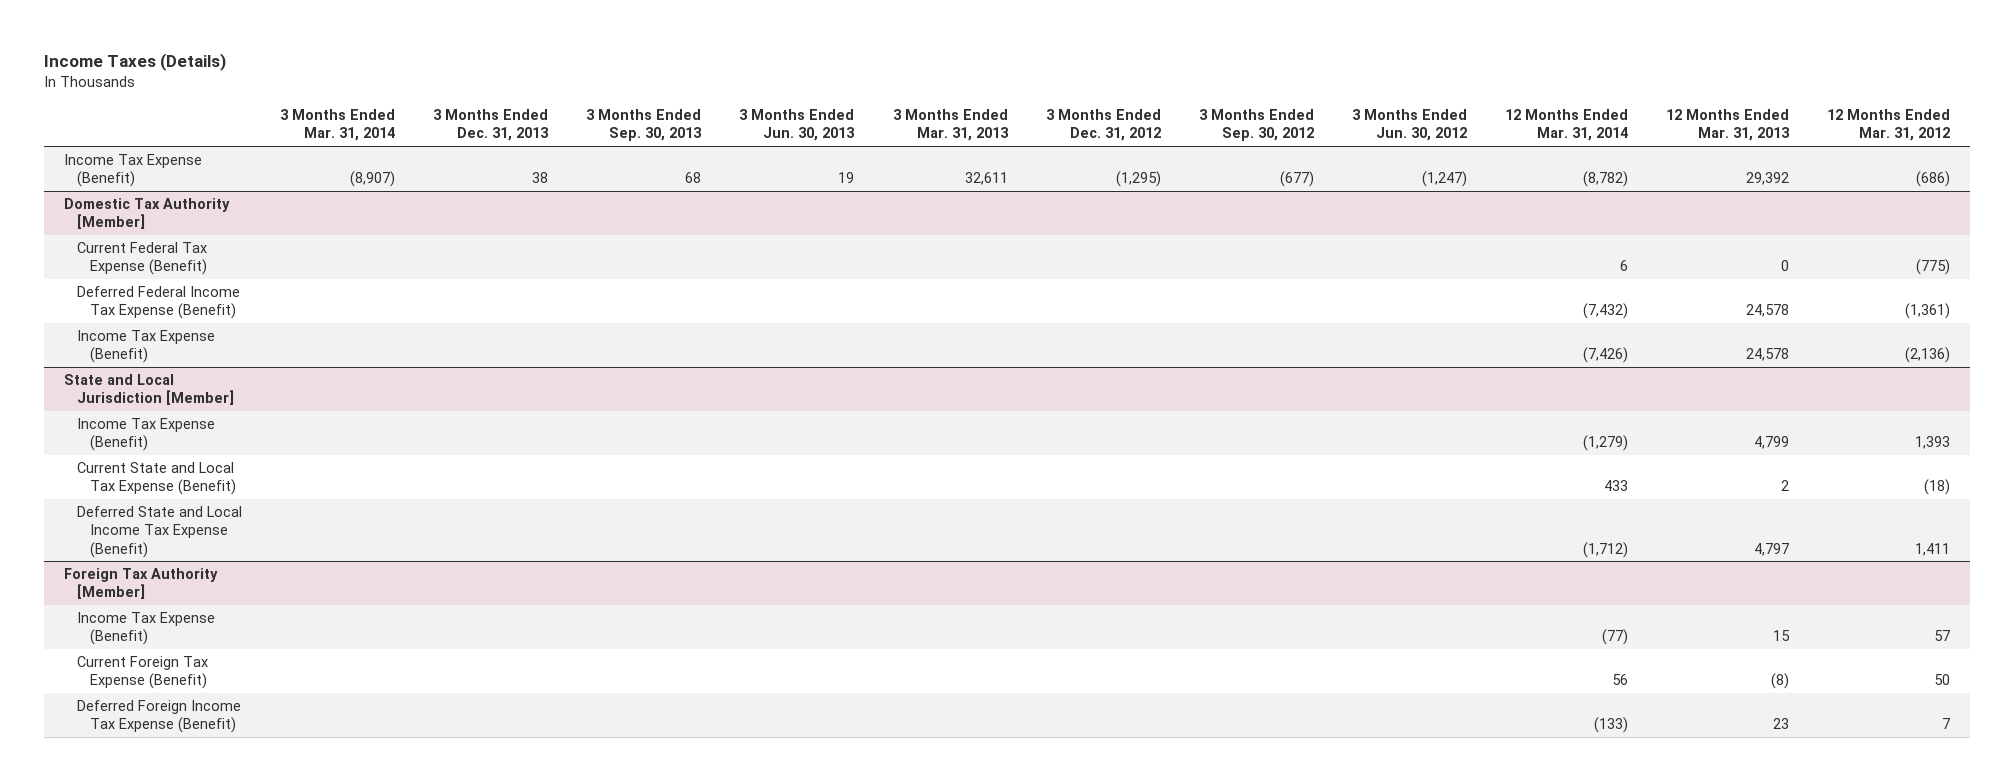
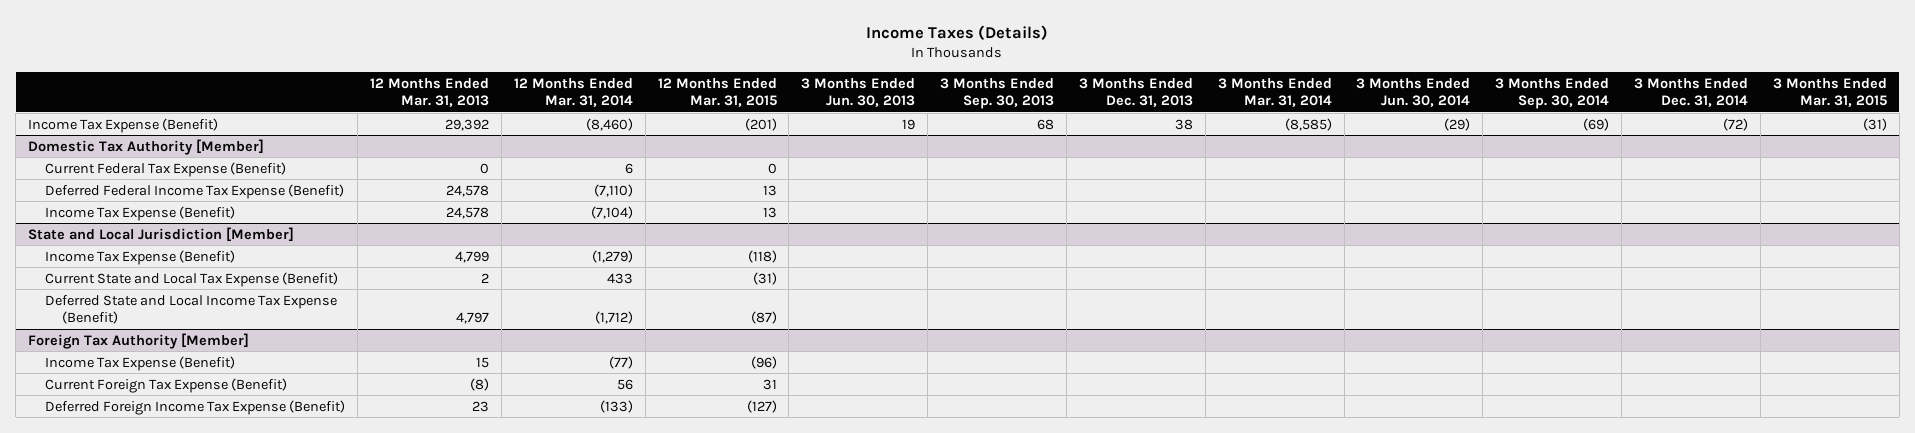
[892,109,1009,142] 3 Months Ended Mar. 31, 2013 -> none
[1045,109,1161,142] 3 Months Ended Dec. 31, 2012 -> none
[1198,109,1314,142] 3 Months Ended Sep. 30, 2012 -> none
[1352,109,1468,142] 3 Months Ended Jun. 30, 2012 -> none
[1827,109,1951,142] 12 Months Ended Mar. 31, 2012 -> none
none -> [657,77,777,108] 12 Months Ended Mar. 31, 2015
none -> [1356,77,1471,108] 3 Months Ended Jun. 30, 2014
none -> [1495,77,1610,110] 3 Months Ended Sep. 30, 2014
none -> [1633,77,1748,108] 3 Months Ended Dec. 31, 2014
none -> [1772,77,1887,108] 3 Months Ended Mar. 31, 2015
[350,171,396,188] (8,907) -> [1284,117,1332,131] (8,585)
[1583,171,1629,188] (8,782) -> [585,117,633,131] (8,460)
[1583,303,1629,320] (7,432) -> [593,183,633,197] (7,110)
[1583,347,1629,364] (7,426) -> [590,205,633,219] (7,104)

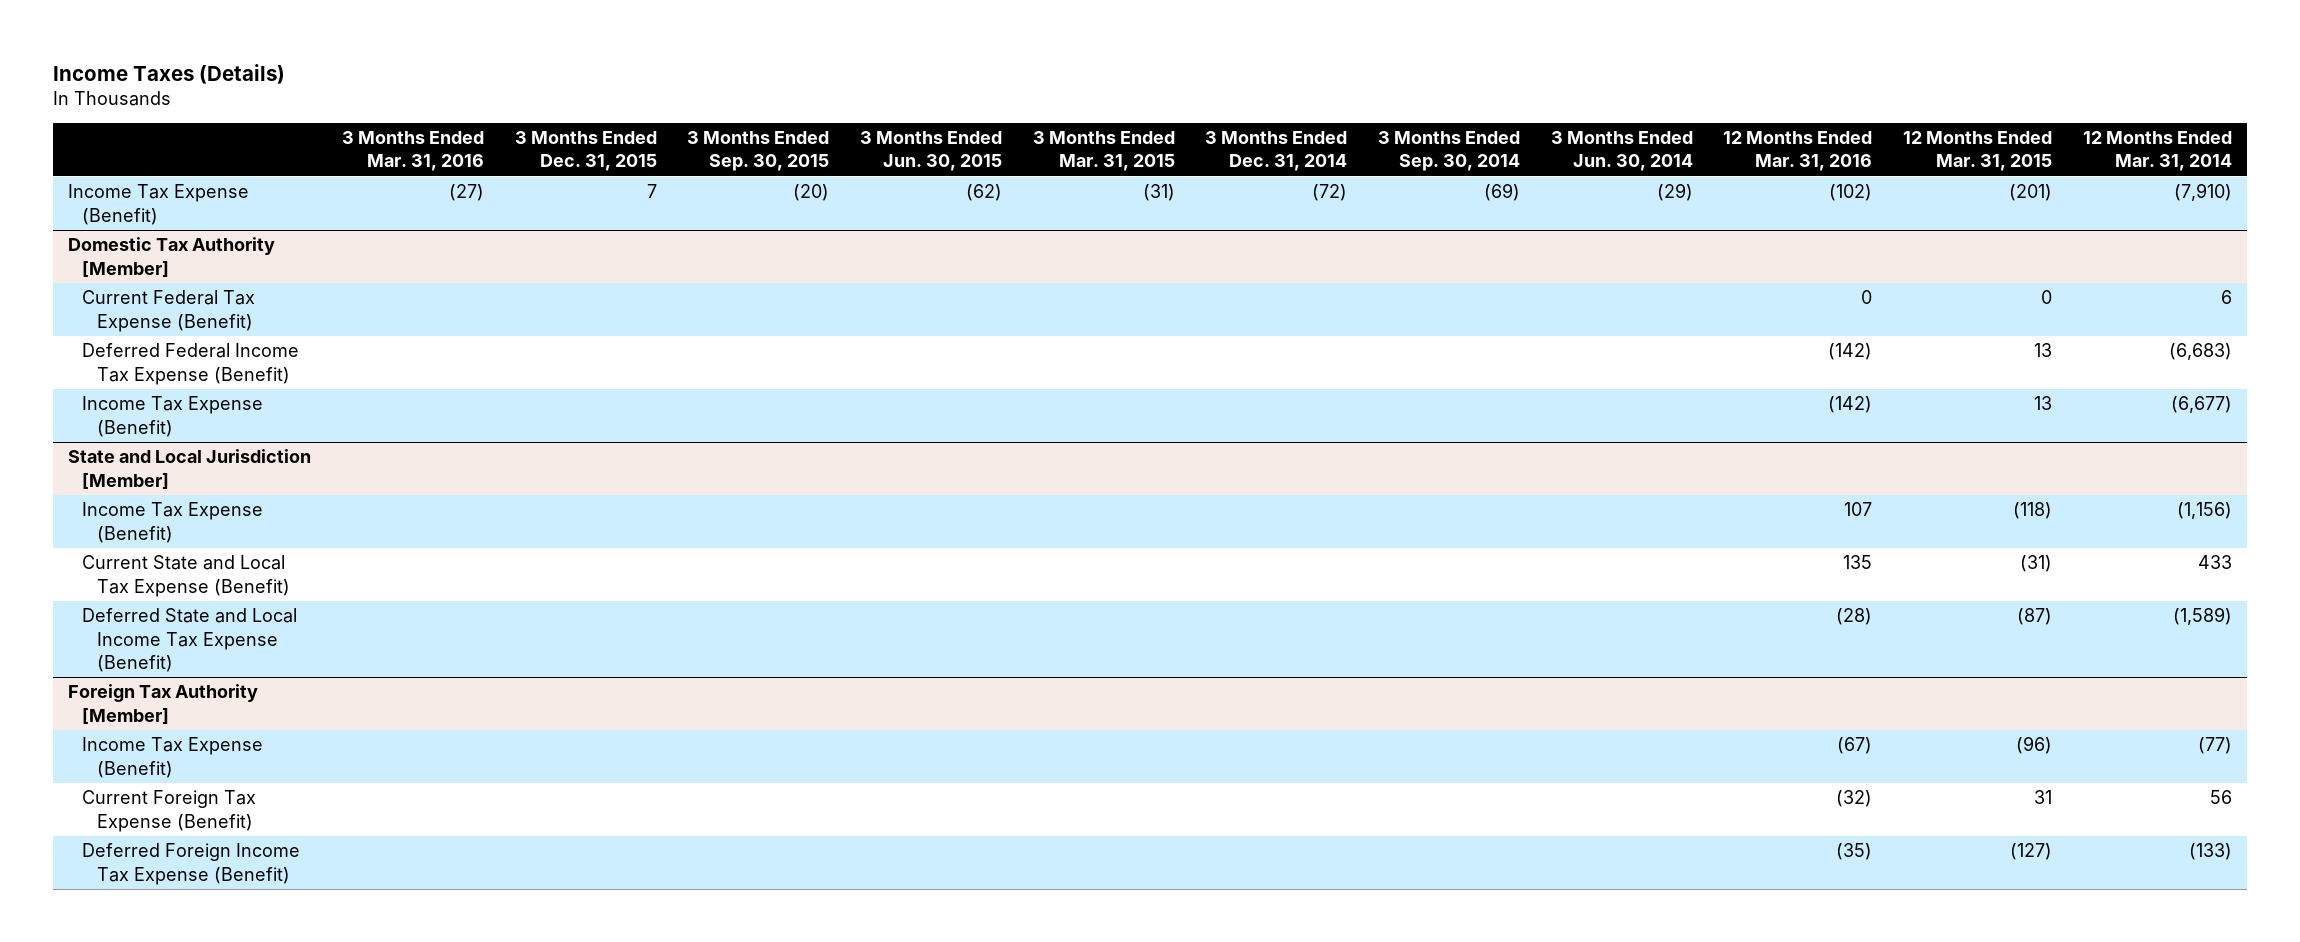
[369,77,489,108] 12 Months Ended Mar. 31, 2013 -> none
[801,77,916,108] 3 Months Ended Jun. 30, 2013 -> none
[940,77,1055,110] 3 Months Ended Sep. 30, 2013 -> none
[1078,77,1193,108] 3 Months Ended Dec. 31, 2013 -> none
[1217,77,1332,108] 3 Months Ended Mar. 31, 2014 -> none
none -> [341,131,484,172] 3 Months Ended Mar. 31, 2016
none -> [514,131,657,172] 3 Months Ended Dec. 31, 2015
none -> [687,131,830,172] 3 Months Ended Sep. 30, 2015
none -> [859,131,1002,172] 3 Months Ended Jun. 30, 2015
none -> [1723,131,1873,172] 12 Months Ended Mar. 31, 2016
[585,117,633,131] (8,460) -> [2173,183,2232,202] (7,910)
[593,183,633,197] (7,110) -> [2168,343,2232,361] (6,683)
[590,205,633,219] (7,104) -> [2170,396,2232,414] (6,677)
[591,249,633,263] (1,279) -> [2176,502,2232,520] (1,156)
[594,311,633,325] (1,712) -> [2172,607,2232,626] (1,589)

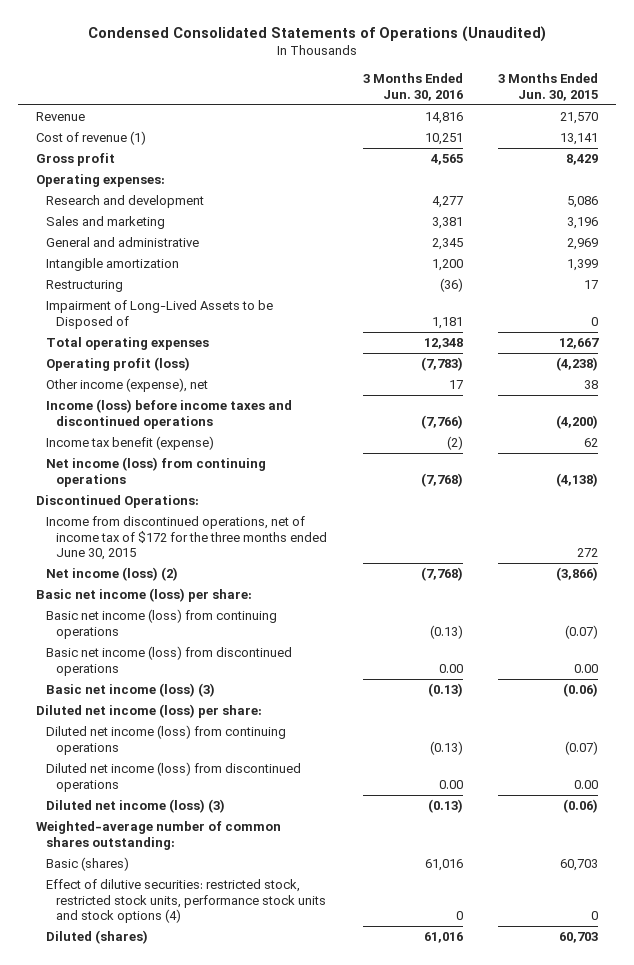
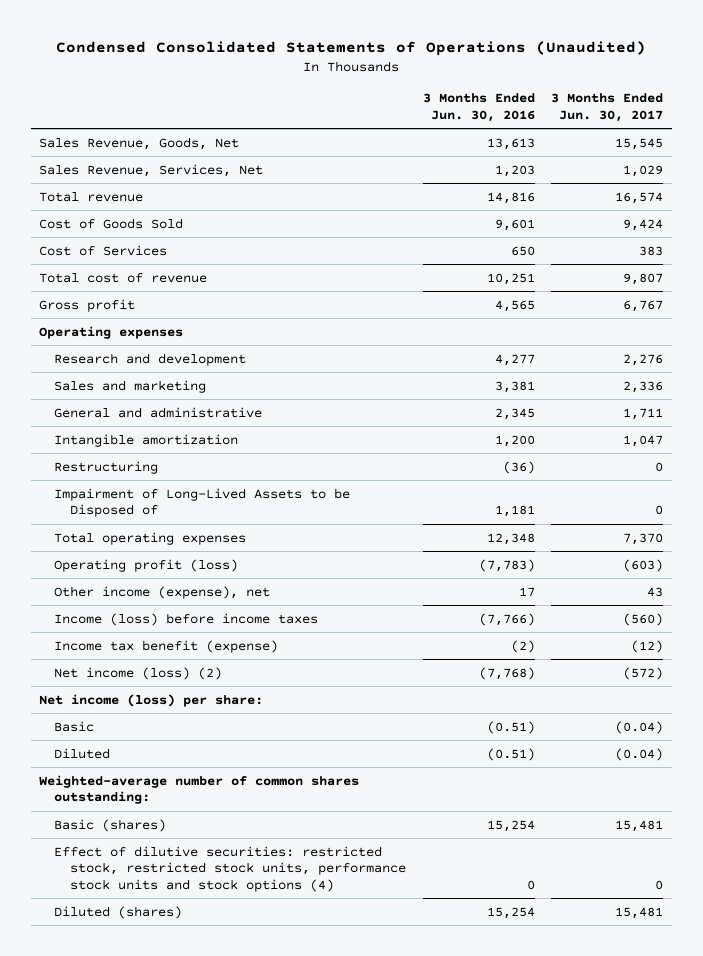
[498,73,599,101] 3 Months Ended Jun. 30, 2015 -> none
none -> [551,93,664,122] 3 Months Ended Jun. 30, 2017
none -> [39,136,240,150] Sales Revenue, Goods, Net
none -> [39,163,264,177] Sales Revenue, Services, Net
[35,112,85,122] Revenue -> [39,191,144,202] Total revenue
none -> [39,217,184,229] Cost of Goods Sold
none -> [39,244,168,256] Cost of Services
[35,131,146,146] Cost of revenue (1) -> [39,272,208,283] Total cost of revenue
[35,174,165,188] Operating expenses: -> [39,325,184,339] Operating expenses
[46,399,293,429] Income (loss) before income taxes and discontinued operations -> [54,612,319,626] Income (loss) before income taxes
[46,457,267,487] Net income (loss) from continuing operations -> none
[35,495,199,509] Discontinued Operations: -> none
[46,516,328,561] Income from discontinued operations, net of income tax of $172 for the three months ended June 30, 2015 -> none
[46,609,278,639] Basic net income (loss) from continuing operations -> none
[46,646,293,676] Basic net income (loss) from discontinued operations -> none
[35,704,262,719] Diluted net income (loss) per share: -> none
[46,725,287,755] Diluted net income (loss) from continuing operations -> none
[46,762,302,792] Diluted net income (loss) from discontinued operations -> none
[35,588,252,603] Basic net income (loss) per share: -> [39,693,264,707] Net income (loss) per share:
[46,683,216,698] Basic net income (loss) (3) -> [54,720,95,732] Basic
[427,683,463,698] (0.13) -> [486,720,535,734] (0.51)
[46,799,226,814] Diluted net income (loss) (3) -> [54,747,111,759] Diluted
[427,799,463,814] (0.13) -> [486,747,535,761] (0.51)
[424,859,463,872] 61,016 -> [486,819,535,832] 15,254
[423,932,463,944] 61,016 -> [486,906,535,919] 15,254

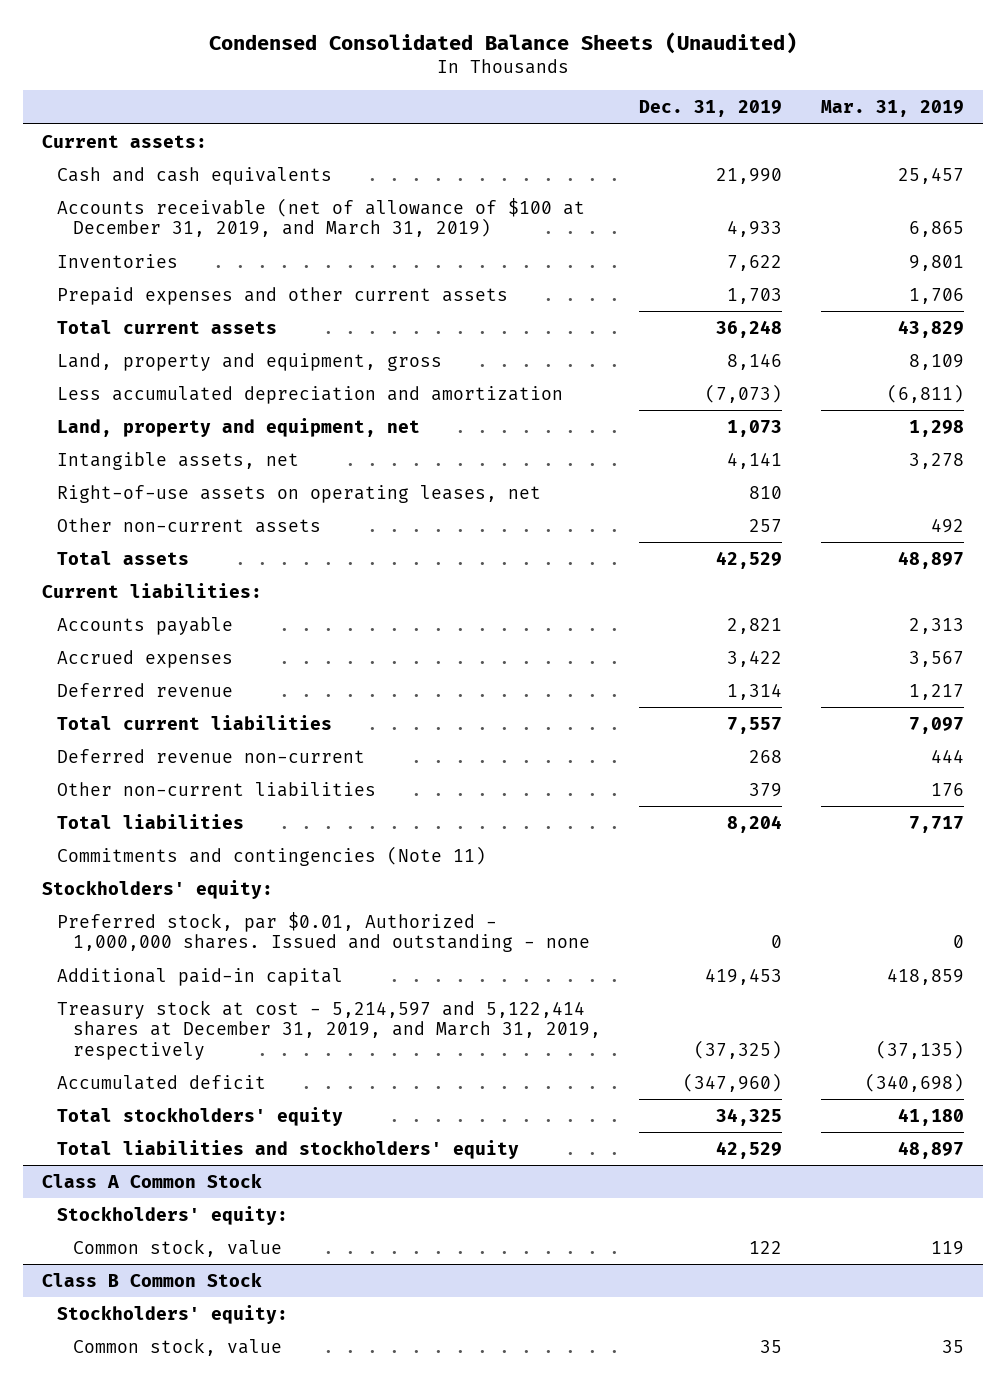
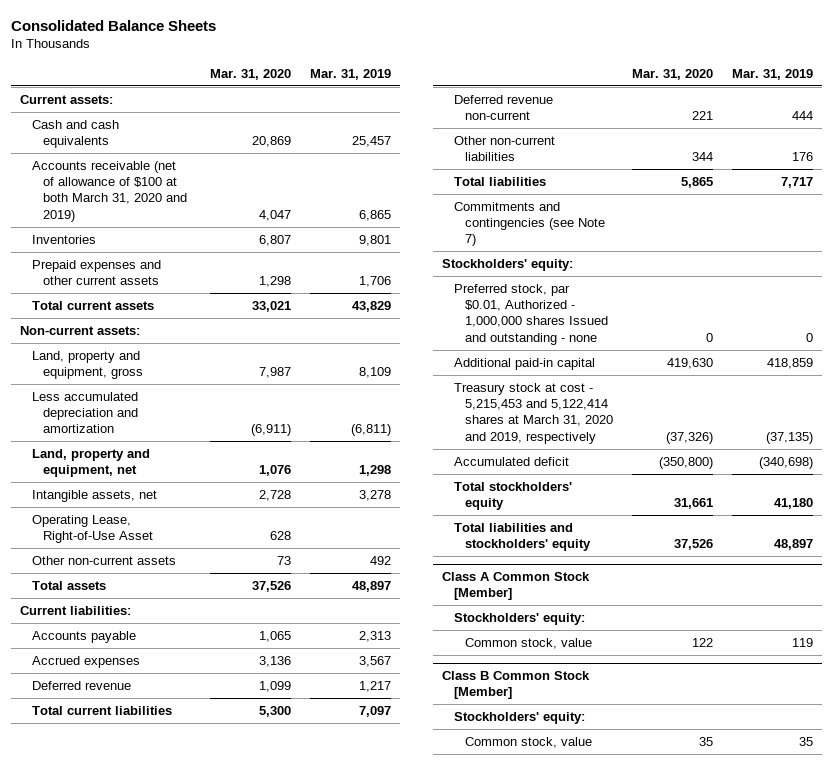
[209,31,798,54] Condensed Consolidated Balance Sheets (Unaudited) -> [10,19,216,31] Consolidated Balance Sheets
[639,100,783,118] Dec. 31, 2019 -> none
none -> [209,68,291,80] Mar. 31, 2020
[57,197,586,238] Accounts receivable (net of allowance of $100 at December 31, 2019, and March 31, 2019) -> [31,160,187,222] Accounts receivable (net of allowance of $100 at both March 31, 2020 and 2019)
none -> [20,325,141,335] Non-current assets:
[57,484,542,503] Right-of-use assets on operating leases, net -> [31,514,153,544] Operating Lease, Right-of-Use Asset
[57,845,487,866] Commitments and contingencies (Note 11) -> [453,201,605,247] Commitments and contingencies (see Note 7)
[57,911,590,953] Preferred stock, par $0.01, Authorized - 1,000,000 shares. Issued and outstanding - none -> [453,283,608,345] Preferred stock, par $0.01, Authorized - 1,000,000 shares Issued and outstanding - none
[57,999,601,1060] Treasury stock at cost - 5,214,597 and 5,122,414 shares at December 31, 2019, and March 31, 2019, respectively -> [453,382,613,444] Treasury stock at cost - 5,215,453 and 5,122,414 shares at March 31, 2020 and 2019, respectively
[41,1172,262,1188] Class A Common Stock -> [442,572,591,601] Class A Common Stock [Member]
[41,1271,262,1287] Class B Common Stock -> [442,671,591,700] Class B Common Stock [Member]

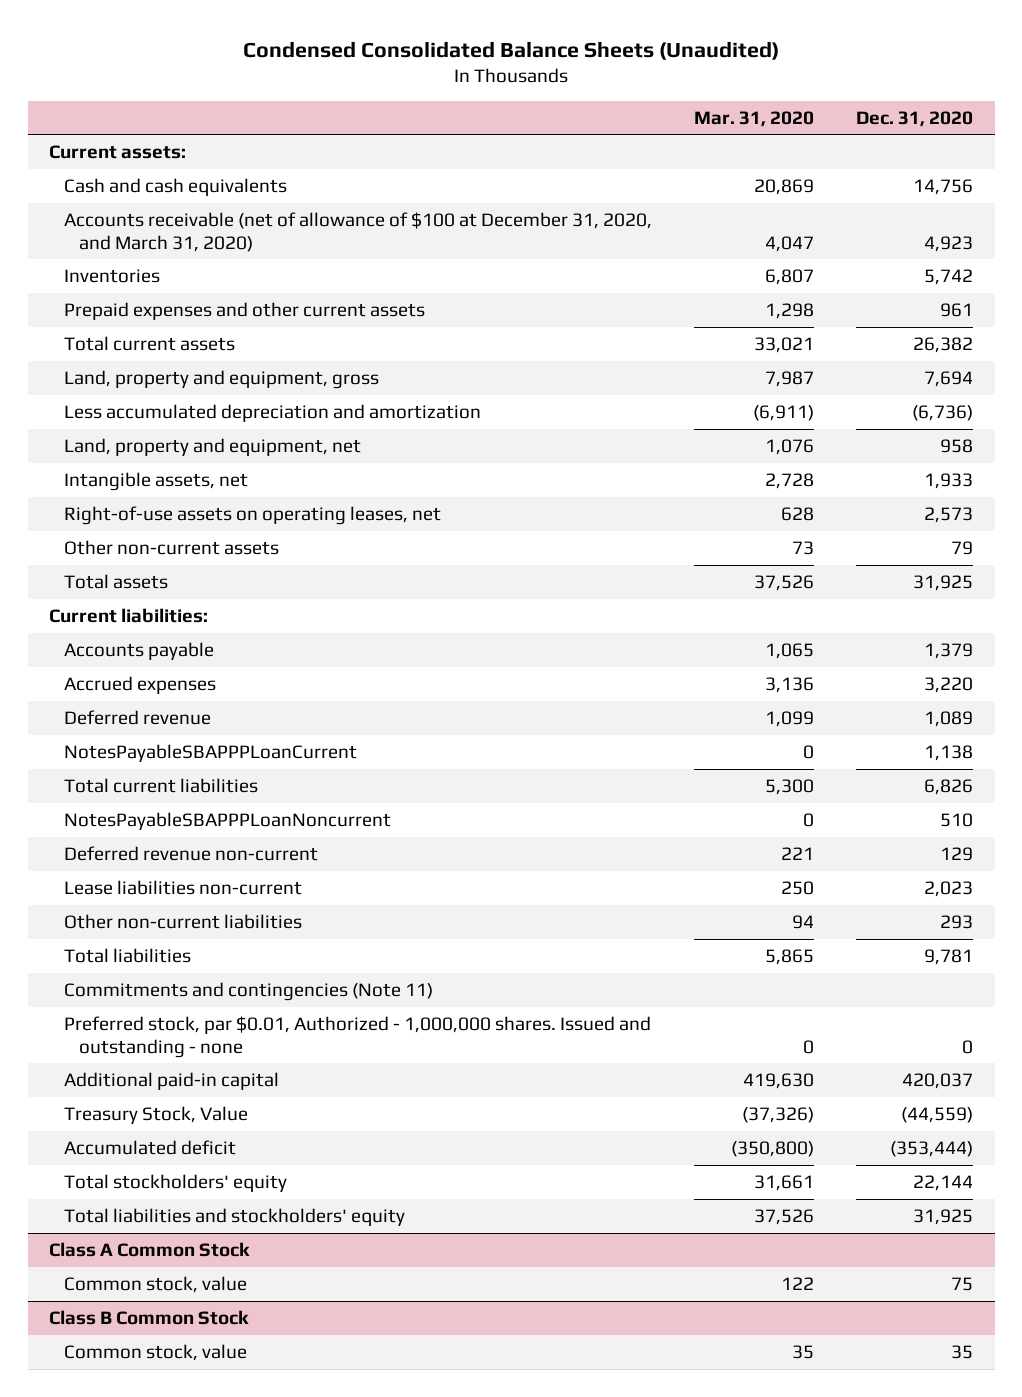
[10,19,216,31] Consolidated Balance Sheets -> [243,40,780,60] Condensed Consolidated Balance Sheets (Unaudited)
[309,68,391,80] Mar. 31, 2019 -> none
none -> [856,110,974,127] Dec. 31, 2020
[31,160,187,222] Accounts receivable (net of allowance of $100 at both March 31, 2020 and 2019) -> [64,211,653,252] Accounts receivable (net of allowance of $100 at December 31, 2020, and March 31, 2020)
[20,325,141,335] Non-current assets: -> none
[31,514,153,544] Operating Lease, Right-of-Use Asset -> [64,505,442,525] Right-of-use assets on operating leases, net
none -> [64,743,358,762] NotesPayableSBAPPPLoanCurrent
none -> [64,811,392,830] NotesPayableSBAPPPLoanNoncurrent
none -> [64,879,303,895] Lease liabilities non-current
[691,152,713,162] 344 -> [792,914,815,929] 94
[442,258,574,271] Stockholders' equity: -> none
[453,201,605,247] Commitments and contingencies (see Note 7) -> [64,981,434,1001] Commitments and contingencies (Note 11)
[453,283,608,345] Preferred stock, par $0.01, Authorized - 1,000,000 shares Issued and outstanding - none -> [64,1015,652,1058] Preferred stock, par $0.01, Authorized - 1,000,000 shares. Issued and outstanding - none
[453,382,613,444] Treasury stock at cost - 5,215,453 and 5,122,414 shares at March 31, 2020 and 2019, respectively -> [64,1105,249,1124] Treasury Stock, Value
[453,612,585,625] Stockholders' equity: -> none
[442,572,591,601] Class A Common Stock [Member] -> [48,1241,250,1257] Class A Common Stock
[453,711,585,724] Stockholders' equity: -> none
[442,671,591,700] Class B Common Stock [Member] -> [48,1309,249,1325] Class B Common Stock

